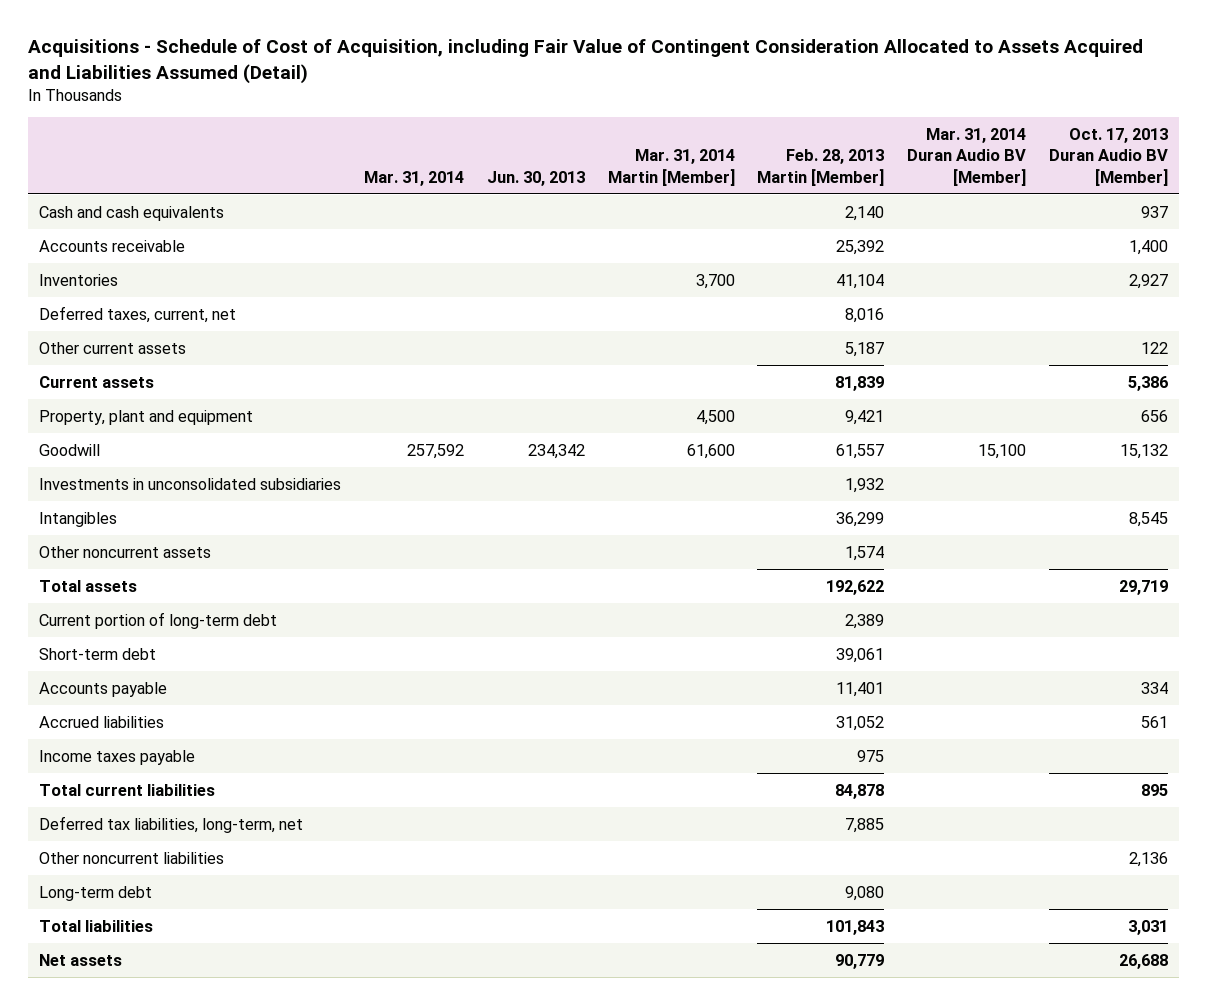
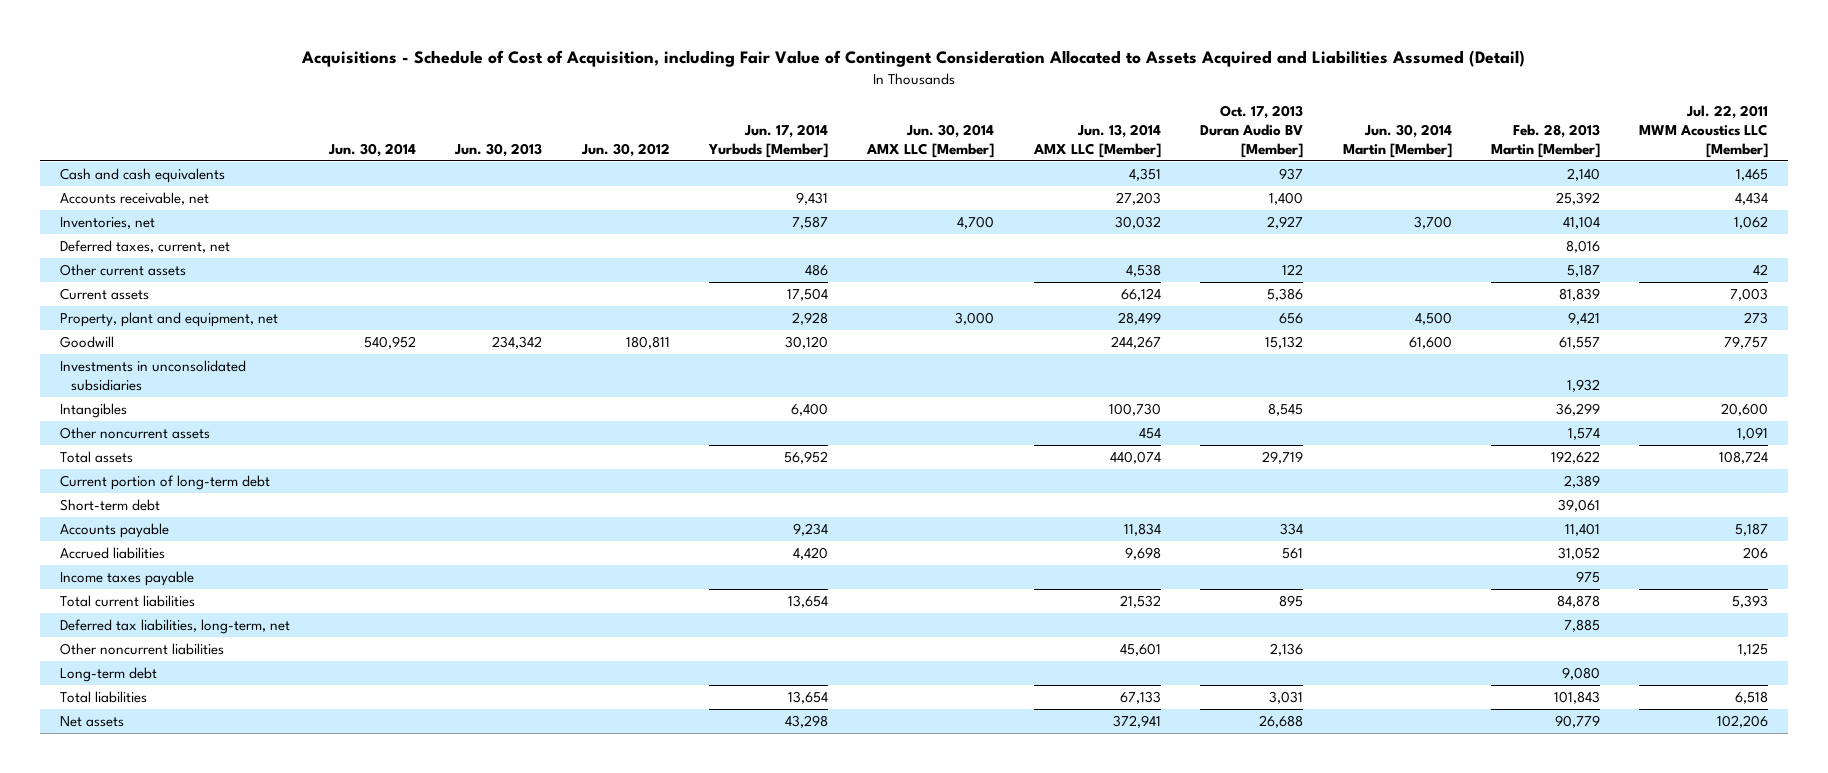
[363,170,464,186] Mar. 31, 2014 -> none
[607,149,735,186] Mar. 31, 2014 Martin [Member] -> none
[907,128,1027,186] Mar. 31, 2014 Duran Audio BV [Member] -> none
none -> [327,142,416,157] Jun. 30, 2014
none -> [580,142,670,157] Jun. 30, 2012
none -> [708,123,829,158] Jun. 17, 2014 Yurbuds [Member]
none -> [866,123,995,158] Jun. 30, 2014 AMX LLC [Member]
none -> [1032,123,1161,158] Jun. 13, 2014 AMX LLC [Member]
none -> [1342,123,1452,158] Jun. 30, 2014 Martin [Member]
none -> [1639,104,1769,158] Jul. 22, 2011 MWM Acoustics LLC [Member]
[39,239,186,252] Accounts receivable -> [59,191,209,205] Accounts receivable, net
[39,273,119,286] Inventories -> [59,216,155,229] Inventories, net
[39,409,254,425] Property, plant and equipment -> [59,311,278,327] Property, plant and equipment, net

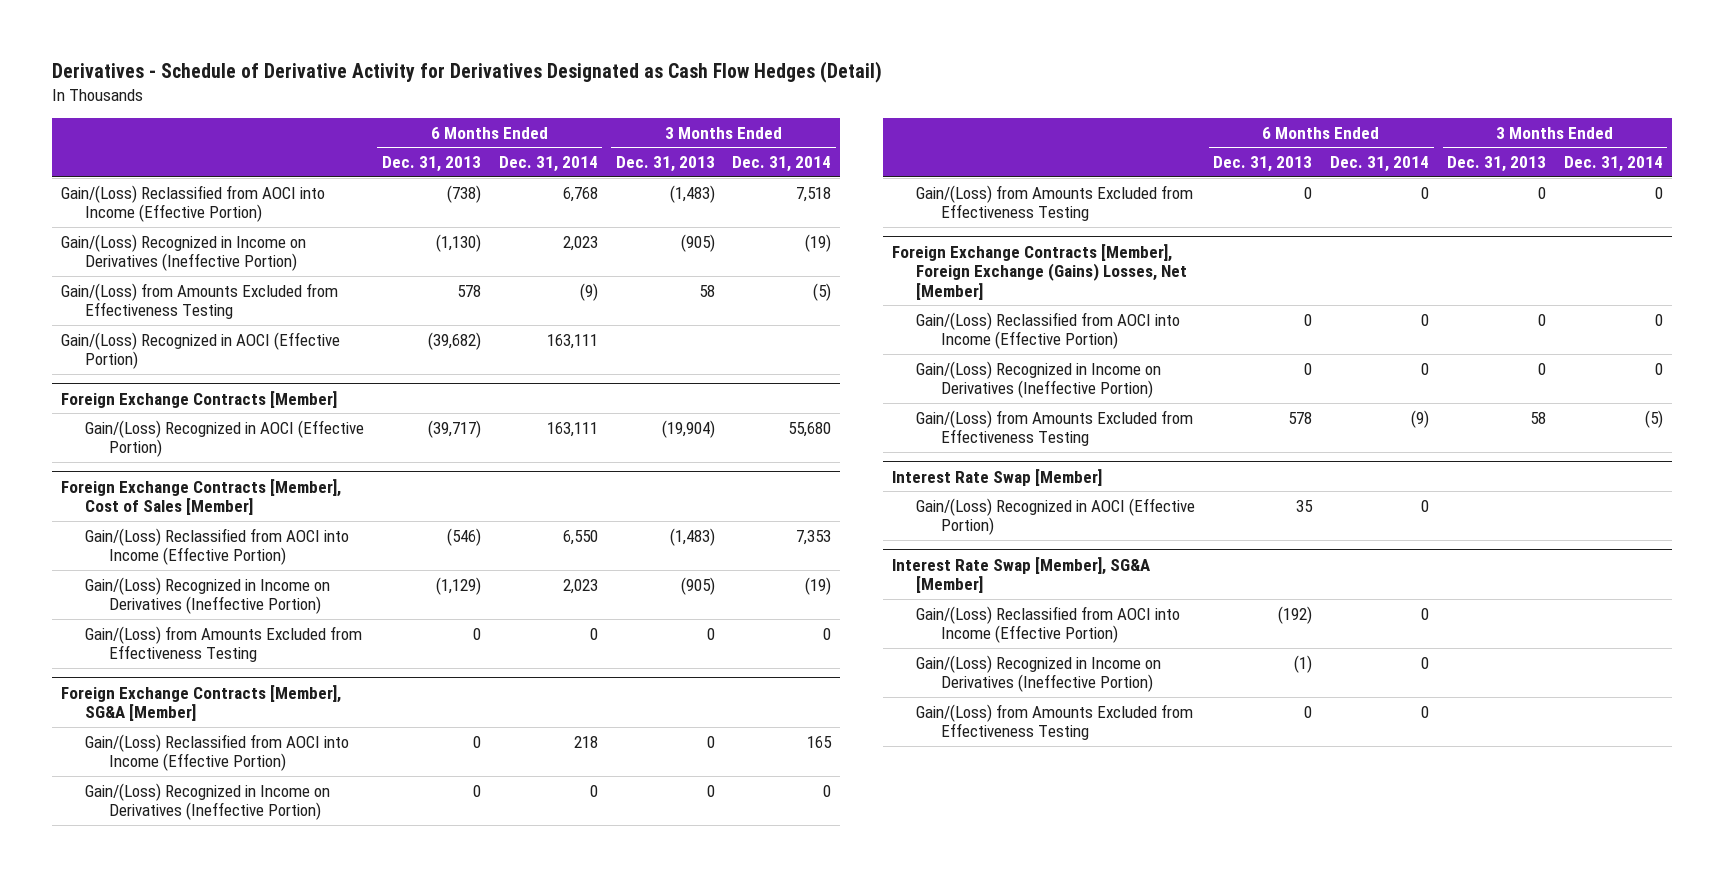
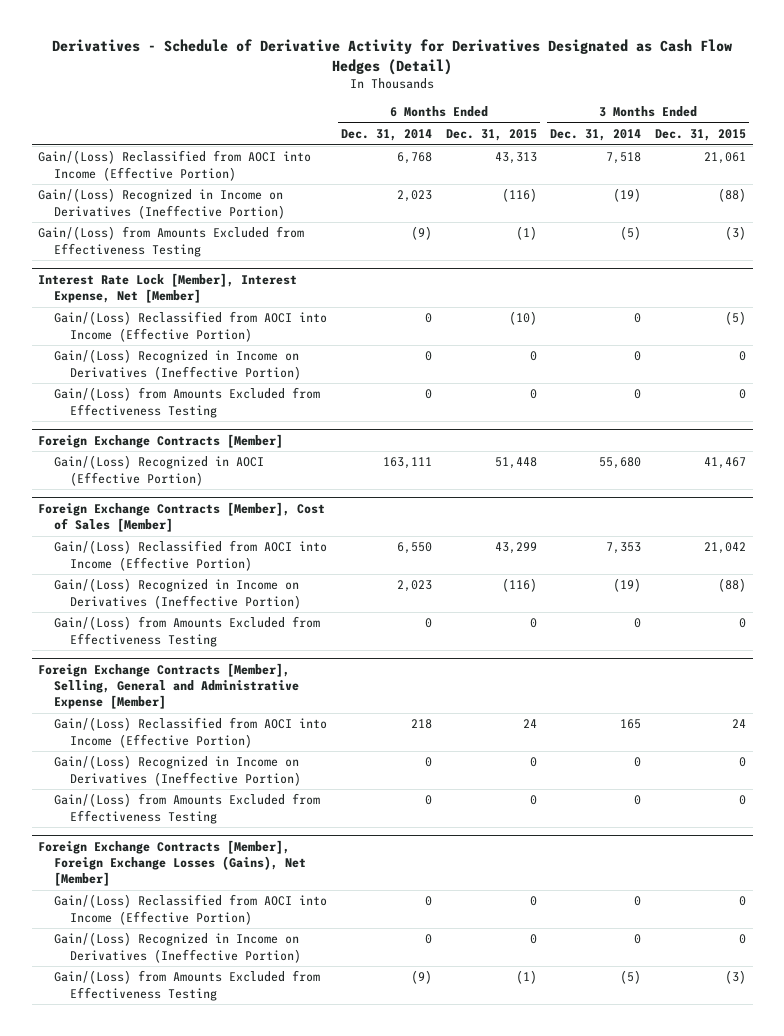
[381,156,481,173] Dec. 31, 2013 -> none
[615,156,715,173] Dec. 31, 2013 -> none
none -> [445,129,537,142] Dec. 31, 2015
none -> [654,129,746,142] Dec. 31, 2015
[60,331,340,370] Gain/(Loss) Recognized in AOCI (Effective Portion) -> none
none -> [38,272,298,304] Interest Rate Lock [Member], Interest Expense, Net [Member]
none -> [54,311,328,342] Gain/(Loss) Reclassified from AOCI into Income (Effective Portion)
none -> [54,349,302,380] Gain/(Loss) Recognized in Income on Derivatives (Ineffective Portion)
none -> [54,387,321,418] Gain/(Loss) from Amounts Excluded from Effectiveness Testing
[60,684,341,722] Foreign Exchange Contracts [Member], SG&A [Member] -> none
none -> [38,662,300,710] Foreign Exchange Contracts [Member], Selling, General and Administrative Expense [Member]
[892,243,1188,300] Foreign Exchange Contracts [Member], Foreign Exchange (Gains) Losses, Net [Member] -> [38,839,307,887] Foreign Exchange Contracts [Member], Foreign Exchange Losses (Gains), Net [Member]
[892,468,1103,486] Interest Rate Swap [Member] -> none
[916,497,1196,536] Gain/(Loss) Recognized in AOCI (Effective Portion) -> none
[892,556,1151,594] Interest Rate Swap [Member], SG&A [Member] -> none
[916,605,1181,644] Gain/(Loss) Reclassified from AOCI into Income (Effective Portion) -> none
[916,654,1162,693] Gain/(Loss) Recognized in Income on Derivatives (Ineffective Portion) -> none
[916,703,1194,741] Gain/(Loss) from Amounts Excluded from Effectiveness Testing -> none

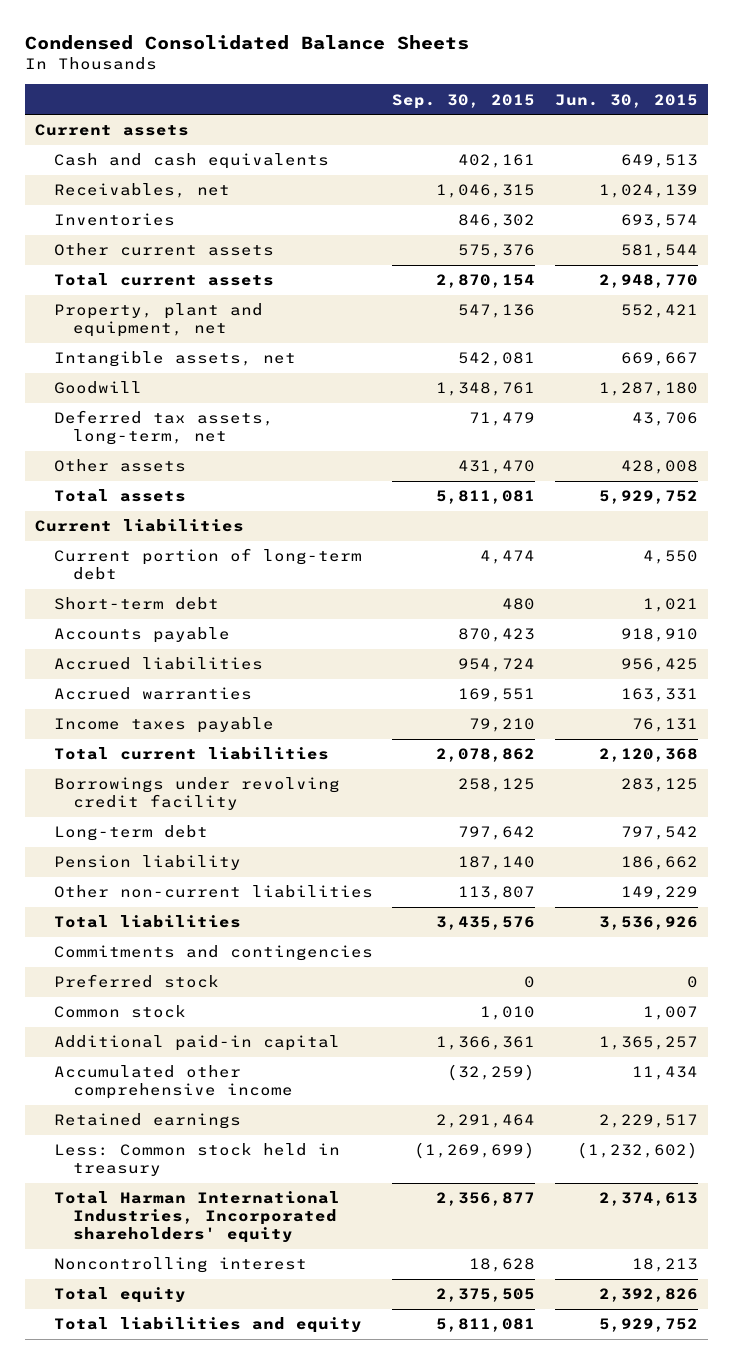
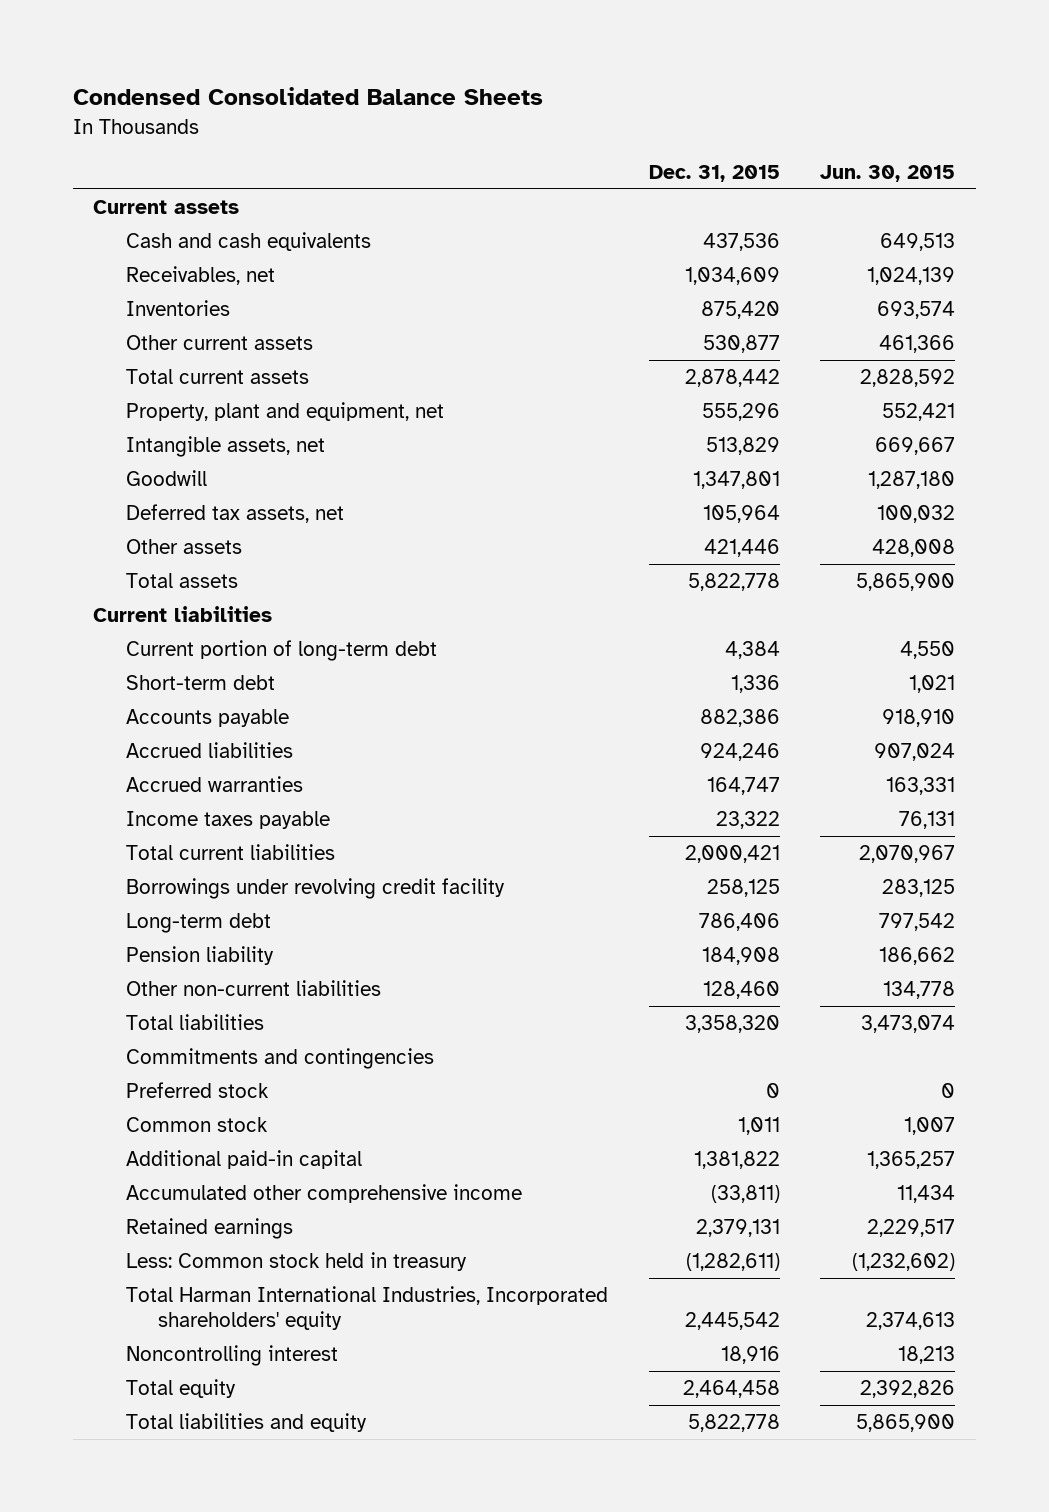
[392,93,536,109] Sep. 30, 2015 -> none
none -> [648,164,780,182] Dec. 31, 2015
[621,244,699,259] 581,544 -> [879,335,956,354] 461,366
[599,274,699,289] 2,948,770 -> [860,369,956,388] 2,828,592
[53,410,274,446] Deferred tax assets, long-term, net -> [125,504,344,524] Deferred tax assets, net
[632,412,699,427] 43,706 -> [877,505,956,524] 100,032
[599,490,699,505] 5,929,752 -> [856,573,956,592] 5,865,900
[621,658,699,673] 956,425 -> [874,743,956,762] 907,024
[599,748,699,763] 2,120,368 -> [859,845,956,864] 2,070,967
[621,886,699,901] 149,229 -> [883,981,956,1000] 134,778
[599,916,699,931] 3,536,926 -> [861,1015,956,1034] 3,473,074
[599,1318,699,1333] 5,929,752 -> [856,1414,956,1433] 5,865,900

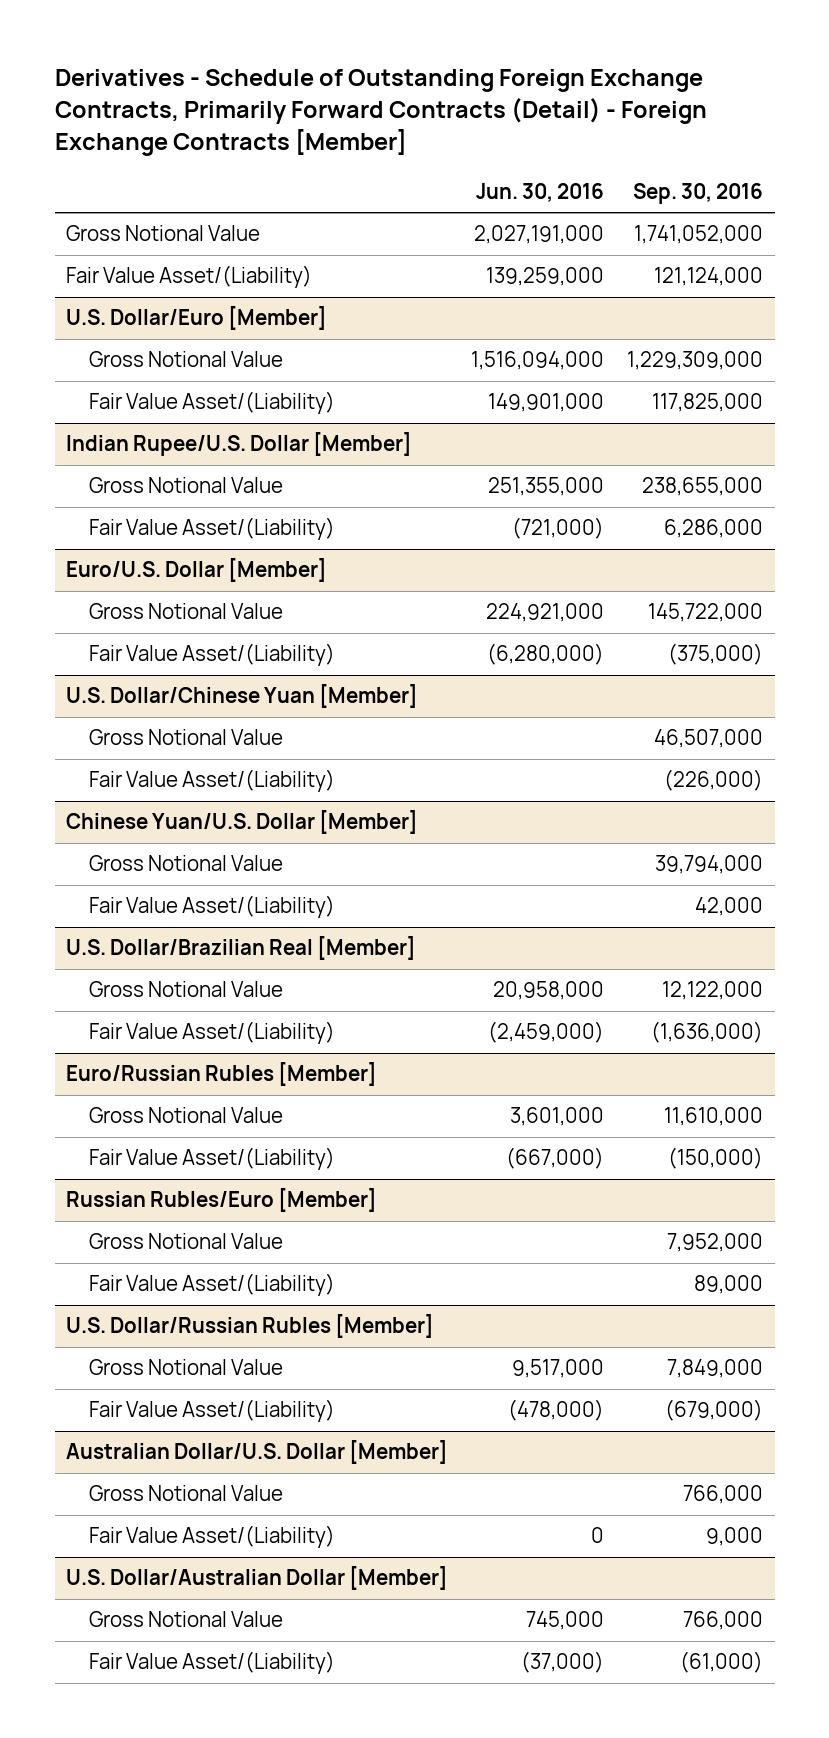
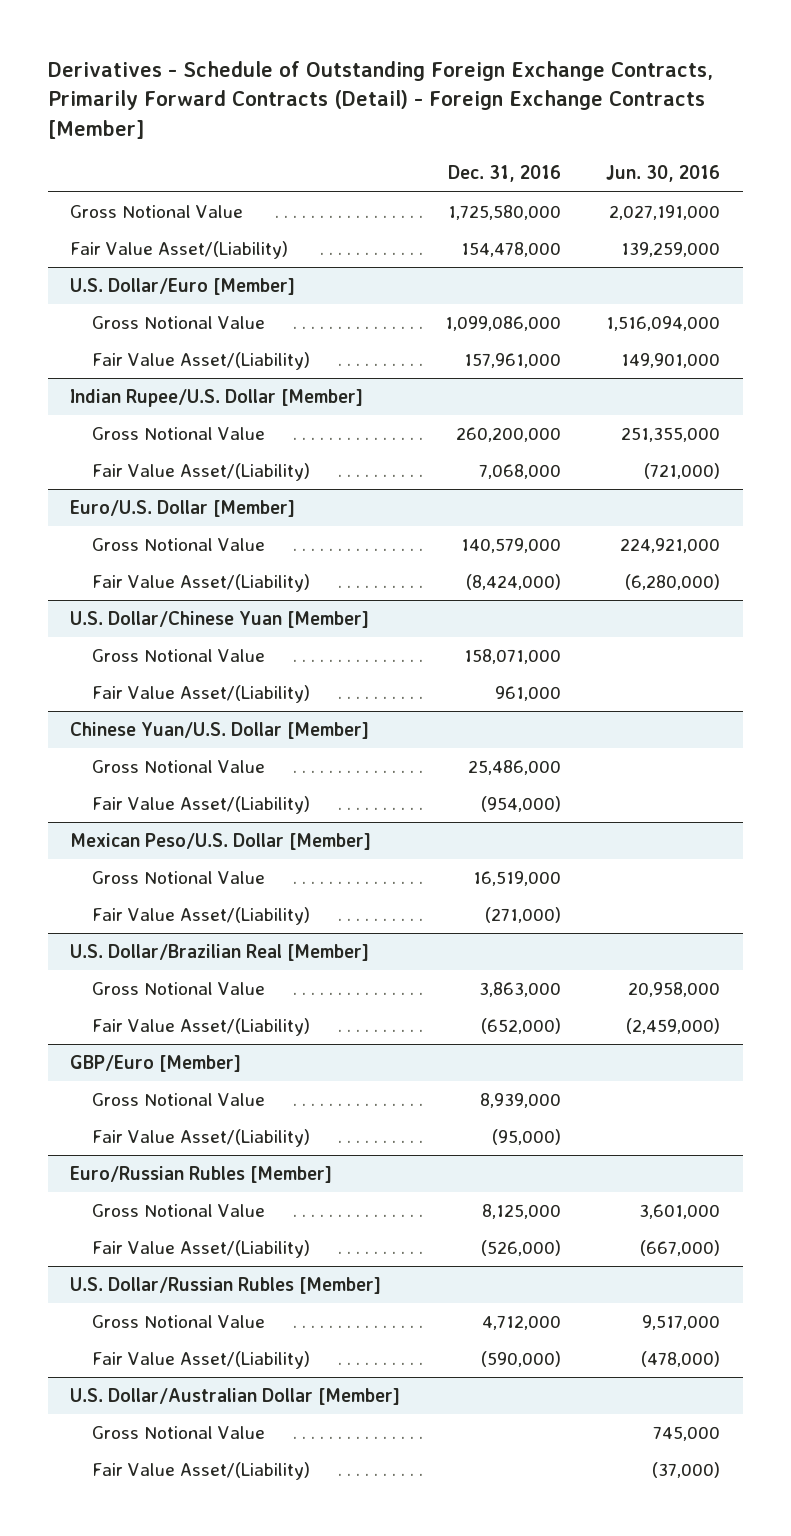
[633,183,764,205] Sep. 30, 2016 -> none
none -> [448,165,562,183] Dec. 31, 2016
none -> [70,832,372,850] Mexican Peso/U.S. Dollar [Member]
none -> [92,870,266,884] Gross Notional Value
none -> [92,906,311,925] Fair Value Asset/(Liability)
none -> [70,1054,242,1072] GBP/Euro [Member]
none -> [92,1092,266,1106] Gross Notional Value
none -> [92,1128,311,1147] Fair Value Asset/(Liability)
[66,1188,378,1213] Russian Rubles/Euro [Member] -> none
[89,1233,284,1250] Gross Notional Value -> none
[89,1273,336,1297] Fair Value Asset/(Liability) -> none
[66,1440,449,1465] Australian Dollar/U.S. Dollar [Member] -> none
[89,1485,284,1502] Gross Notional Value -> none
[89,1525,336,1549] Fair Value Asset/(Liability) -> none

